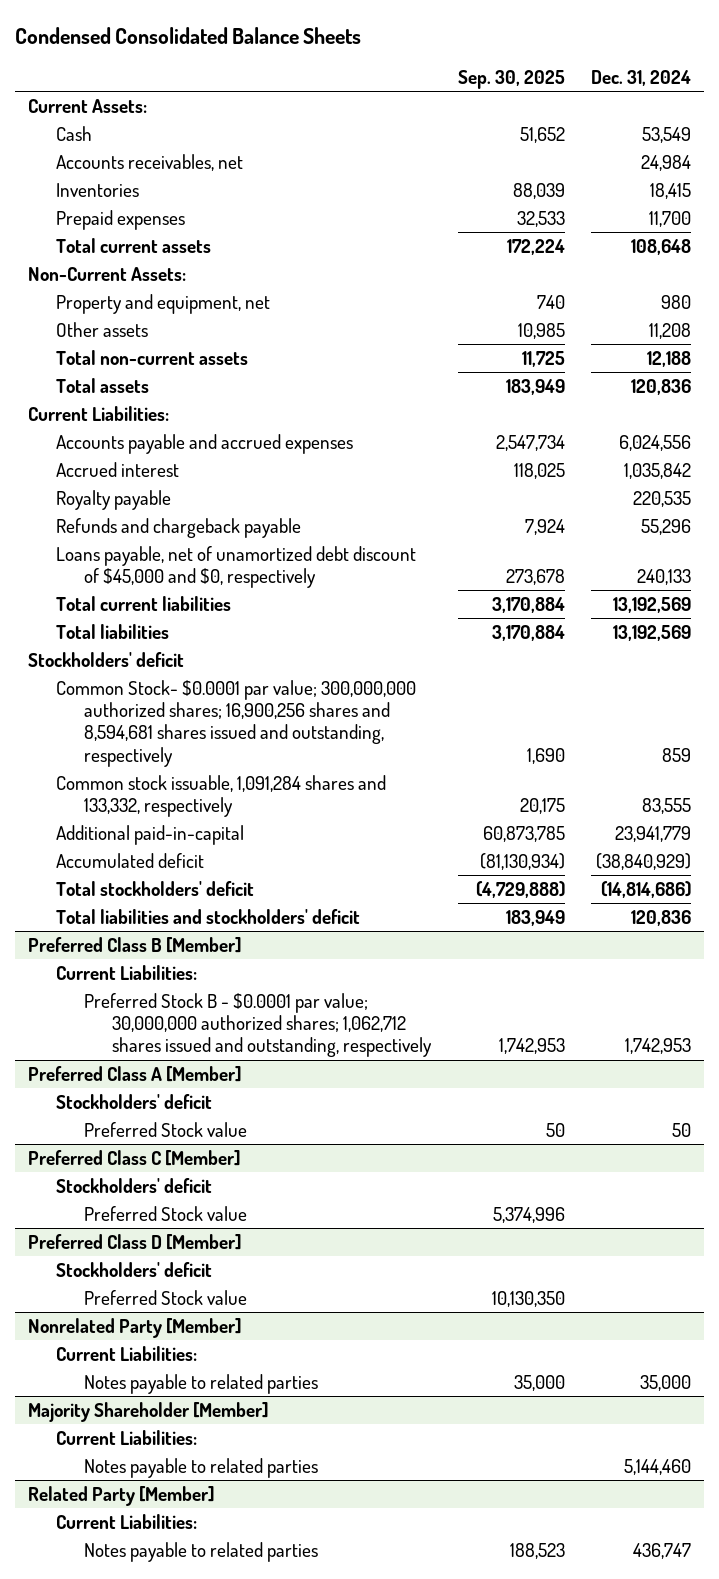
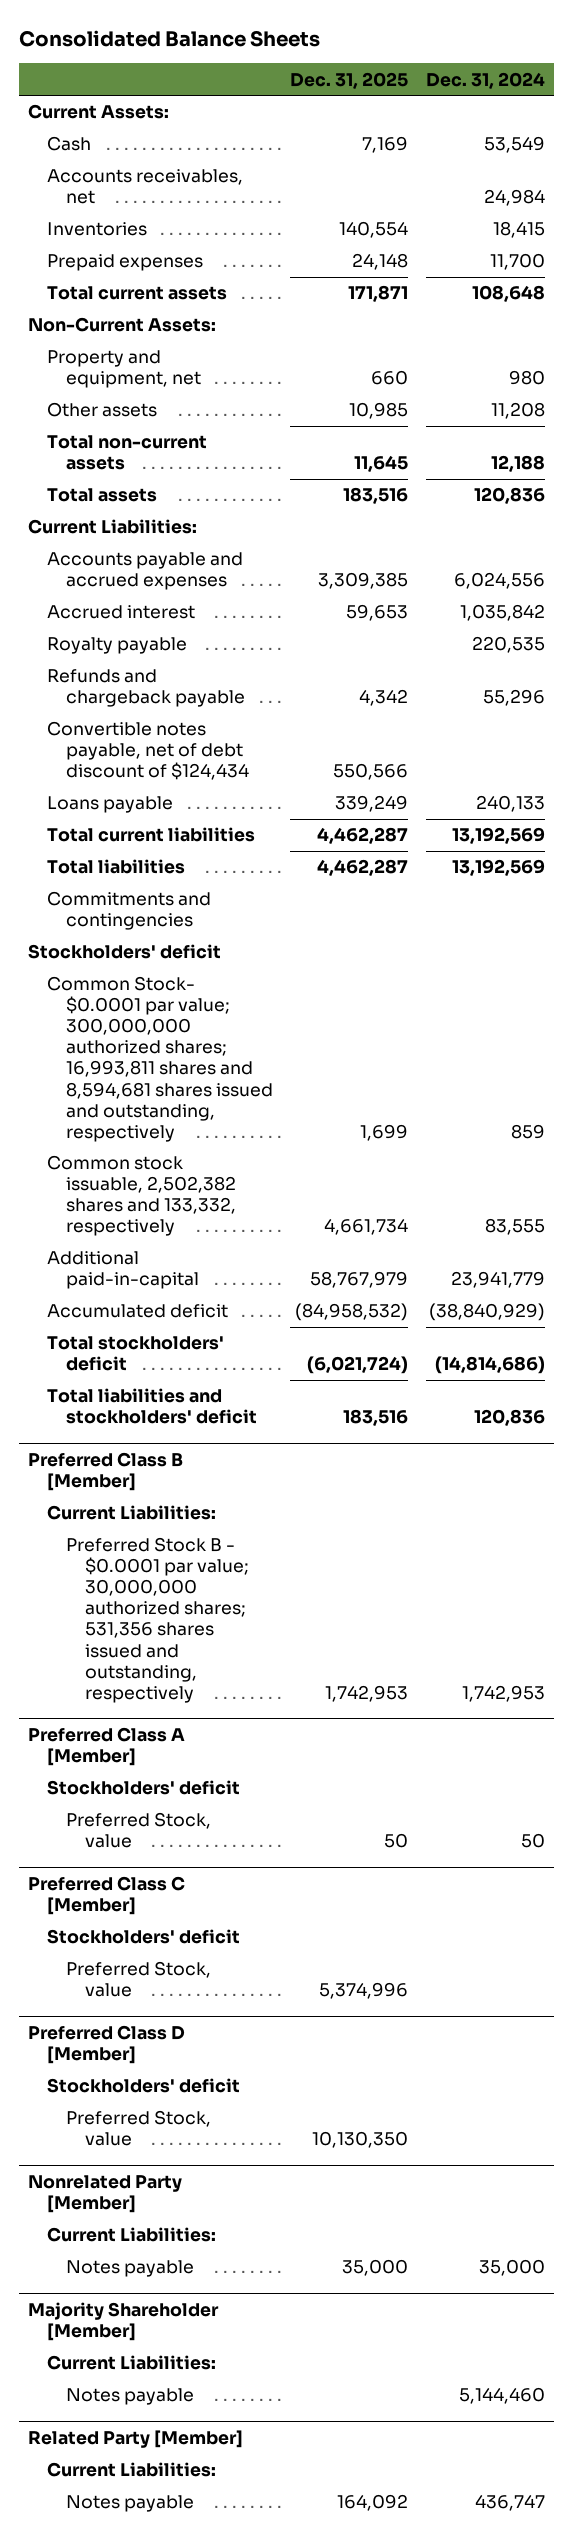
[15,27,362,45] Condensed Consolidated Balance Sheets -> [18,29,320,47] Consolidated Balance Sheets
[457,70,565,90] Sep. 30, 2025 -> none
none -> [290,71,409,89] Dec. 31, 2025
none -> [46,721,249,781] Convertible notes payable, net of debt discount of $124,434
[56,545,417,589] Loans payable, net of unamortized debt discount of $45,000 and $0, respectively -> [46,796,173,814] Loans payable
none -> [46,891,211,931] Commitments and contingencies
[56,679,417,767] Common Stock- $0.0001 par value; 300,000,000 authorized shares; 16,900,256 shares and 8,594,681 shares issued and outstanding, respectively -> [46,976,273,1142] Common Stock- $0.0001 par value; 300,000,000 authorized shares; 16,993,811 shares and 8,594,681 shares issued and outstanding, respectively
[56,774,387,818] Common stock issuable, 1,091,284 shares and 133,332, respectively -> [46,1155,236,1237] Common stock issuable, 2,502,382 shares and 133,332, respectively
[84,992,433,1058] Preferred Stock B - $0.0001 par value; 30,000,000 authorized shares; 1,062,712 shares issued and outstanding, respectively -> [65,1537,249,1703] Preferred Stock B - $0.0001 par value; 30,000,000 authorized shares; 531,356 shares issued and outstanding, respectively
[84,1121,248,1137] Preferred Stock value -> [65,1812,211,1849] Preferred Stock, value
[84,1205,248,1221] Preferred Stock value -> [65,1961,211,1998] Preferred Stock, value
[84,1289,248,1305] Preferred Stock value -> [65,2110,211,2147] Preferred Stock, value
[84,1373,319,1394] Notes payable to related parties -> [65,2260,194,2278] Notes payable
[84,1457,319,1478] Notes payable to related parties -> [65,2388,194,2406] Notes payable
[84,1541,319,1562] Notes payable to related parties -> [65,2495,194,2513] Notes payable

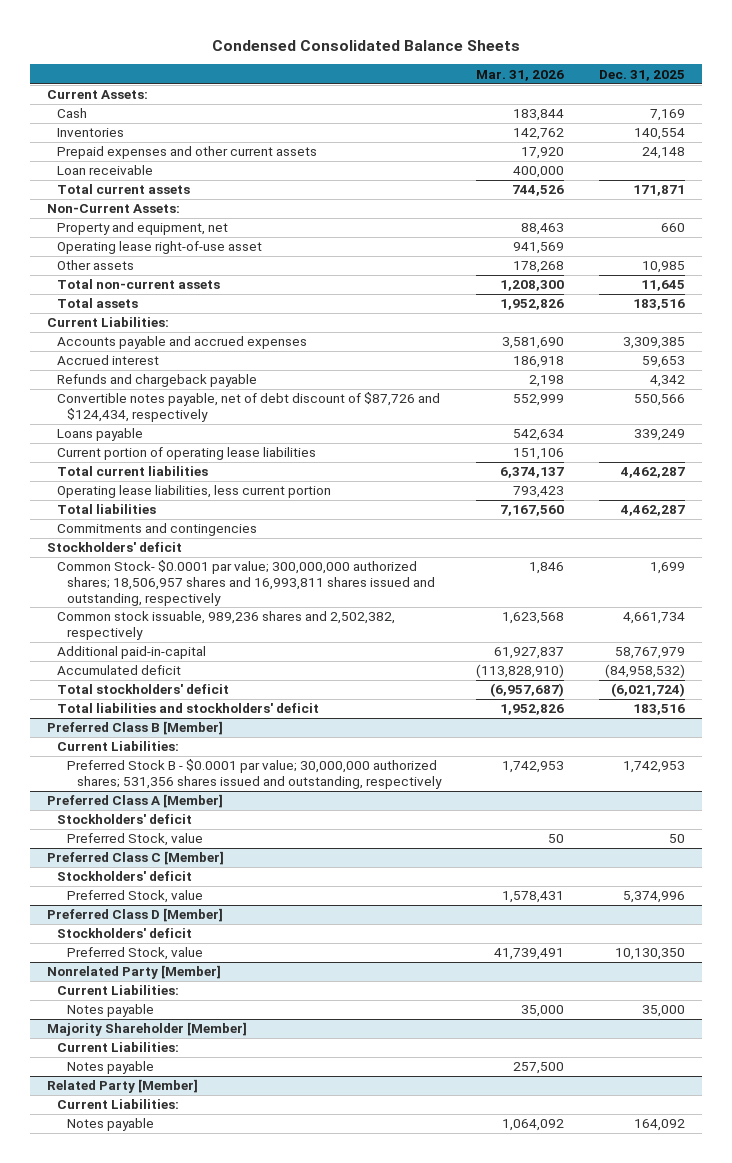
[18,29,320,47] Consolidated Balance Sheets -> [212,39,521,51] Condensed Consolidated Balance Sheets
[426,71,546,89] Dec. 31, 2024 -> none
none -> [476,69,565,81] Mar. 31, 2026
[46,169,243,205] Accounts receivables, net -> none
[46,254,203,272] Prepaid expenses -> [57,146,318,160] Prepaid expenses and other current assets
none -> [57,165,154,176] Loan receivable
none -> [57,241,263,255] Operating lease right-of-use asset
[46,637,187,655] Royalty payable -> none
[46,721,249,781] Convertible notes payable, net of debt discount of $124,434 -> [57,392,441,423] Convertible notes payable, net of debt discount of $87,726 and $124,434, respectively
none -> [57,447,317,461] Current portion of operating lease liabilities
none -> [57,485,332,499] Operating lease liabilities, less current portion
[46,976,273,1142] Common Stock- $0.0001 par value; 300,000,000 authorized shares; 16,993,811 shares and 8,594,681 shares issued and outstanding, respectively -> [57,560,436,606] Common Stock- $0.0001 par value; 300,000,000 authorized shares; 18,506,957 shares and 16,993,811 shares issued and outstanding, respectively
[46,1155,236,1237] Common stock issuable, 2,502,382 shares and 133,332, respectively -> [57,611,396,641] Common stock issuable, 989,236 shares and 2,502,382, respectively

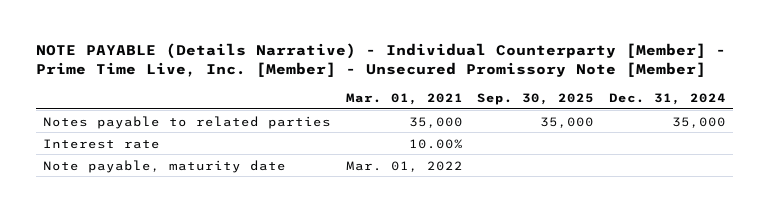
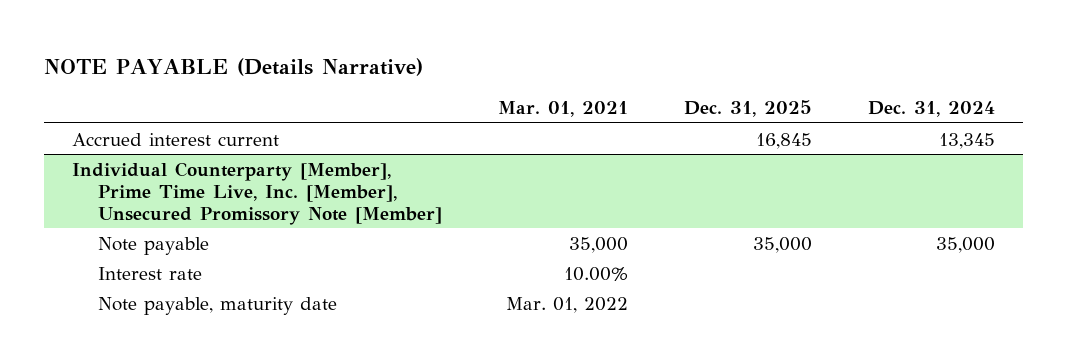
[35,42,726,77] NOTE PAYABLE (Details Narrative) - Individual Counterparty [Member] - Prime Time Live, Inc. [Member] - Unsecured Promissory Note [Member] -> [44,57,424,76] NOTE PAYABLE (Details Narrative)
[477,92,595,105] Sep. 30, 2025 -> none
none -> [683,99,812,117] Dec. 31, 2025
none -> [72,132,280,146] Accrued interest current
none -> [72,161,443,225] Individual Counterparty [Member], Prime Time Live, Inc. [Member], Unsecured Promissory Note [Member]
[43,115,332,129] Notes payable to related parties -> [98,236,210,255] Note payable

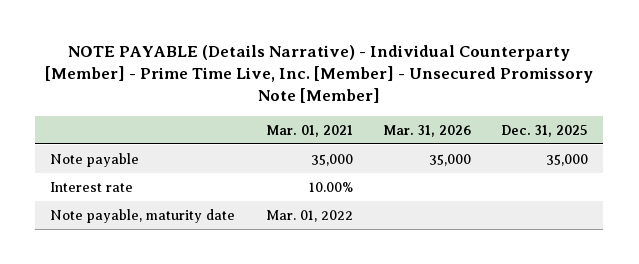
[44,57,424,76] NOTE PAYABLE (Details Narrative) -> [45,45,594,104] NOTE PAYABLE (Details Narrative) - Individual Counterparty [Member] - Prime Time Live, Inc. [Member] - Unsecured Promissory Note [Member]
[867,100,995,117] Dec. 31, 2024 -> none
none -> [382,124,471,137] Mar. 31, 2026
[72,132,280,146] Accrued interest current -> none
[72,161,443,225] Individual Counterparty [Member], Prime Time Live, Inc. [Member], Unsecured Promissory Note [Member] -> none

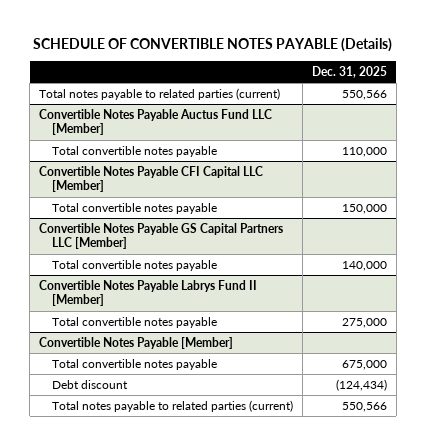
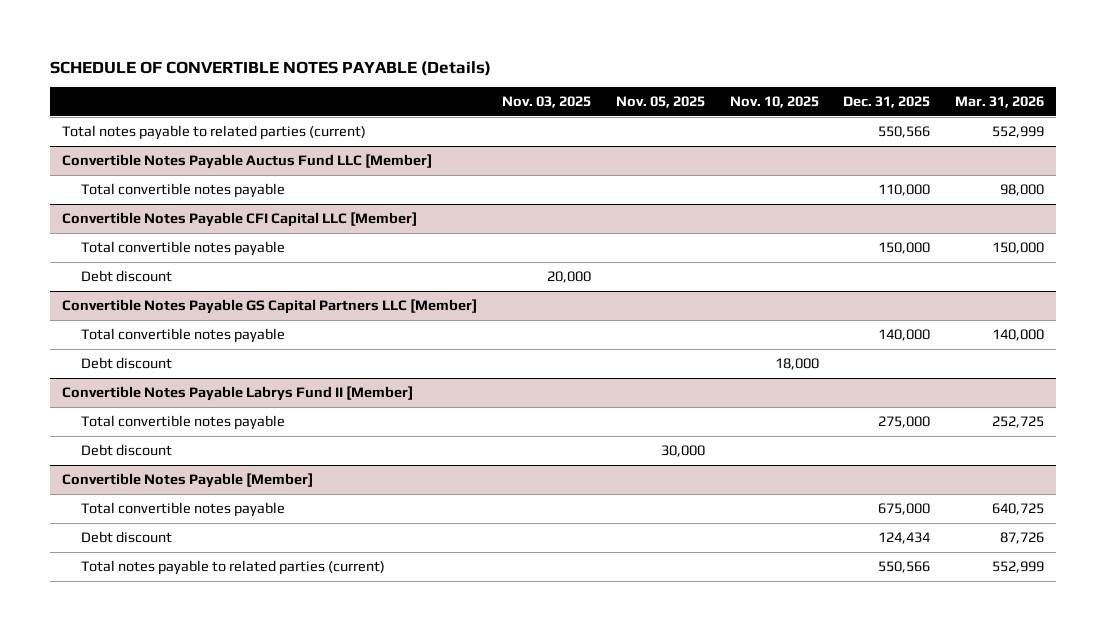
none -> [502,96,592,109] Nov. 03, 2025
none -> [615,96,705,109] Nov. 05, 2025
none -> [729,96,819,109] Nov. 10, 2025
none -> [954,96,1044,109] Mar. 31, 2026
none -> [81,270,173,283] Debt discount
none -> [81,357,173,370] Debt discount
none -> [81,444,173,457] Debt discount
[336,379,388,392] (124,434) -> [878,532,931,545] 124,434

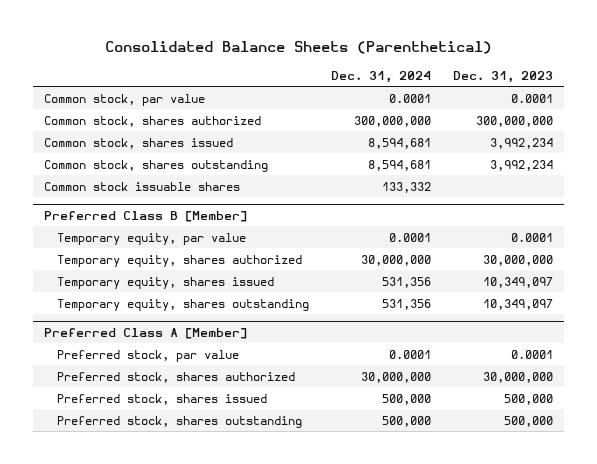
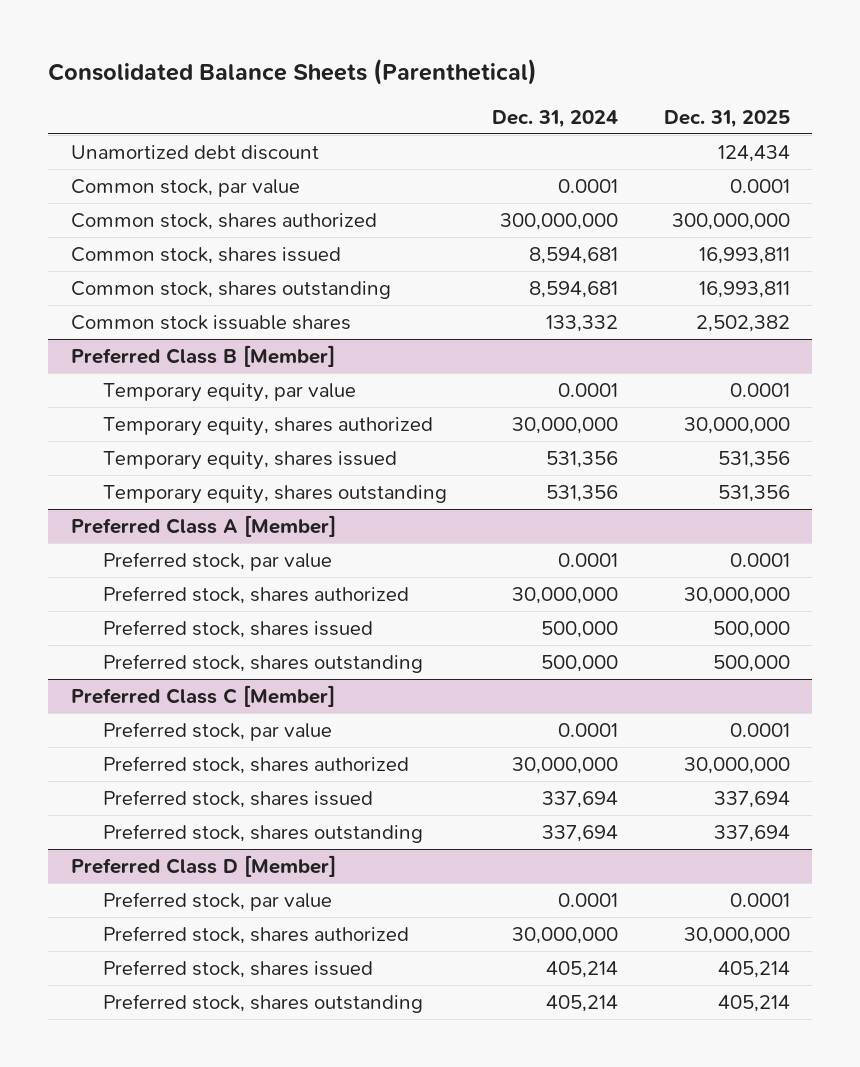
[452,71,553,84] Dec. 31, 2023 -> none
none -> [663,109,790,128] Dec. 31, 2025
none -> [70,144,319,160] Unamortized debt discount
none -> [70,684,335,707] Preferred Class C [Member]
none -> [102,721,332,741] Preferred stock, par value
none -> [102,755,409,774] Preferred stock, shares authorized
none -> [102,789,373,808] Preferred stock, shares issued
none -> [102,823,423,843] Preferred stock, shares outstanding
none -> [70,854,336,877] Preferred Class D [Member]
none -> [102,891,332,911] Preferred stock, par value
none -> [102,925,409,944] Preferred stock, shares authorized
none -> [102,959,373,978] Preferred stock, shares issued
none -> [102,993,423,1013] Preferred stock, shares outstanding

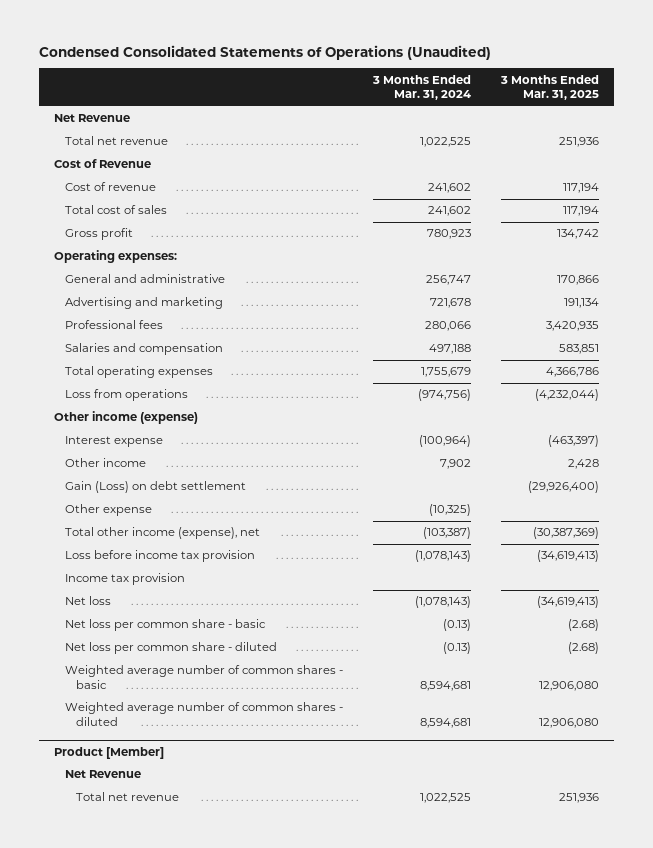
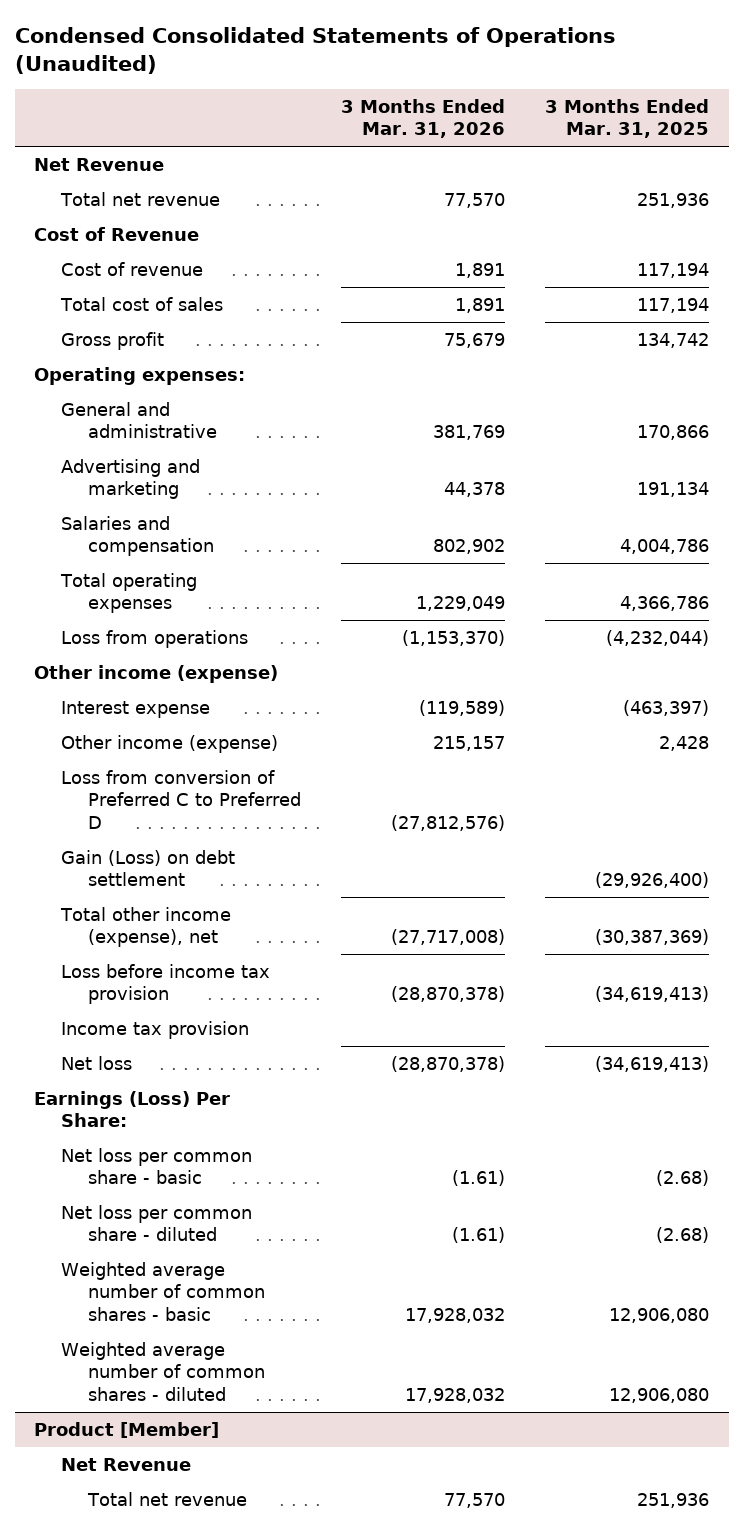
[372,74,472,101] 3 Months Ended Mar. 31, 2024 -> none
none -> [341,98,506,139] 3 Months Ended Mar. 31, 2026
[64,320,163,330] Professional fees -> none
[559,344,600,355] 583,851 -> [620,539,710,555] 4,004,786
[64,458,146,468] Other income -> [61,735,279,754] Other income (expense)
none -> [61,770,302,829] Loss from conversion of Preferred C to Preferred D
[64,504,152,517] Other expense -> none
none -> [34,1091,231,1128] Earnings (Loss) Per Share:

